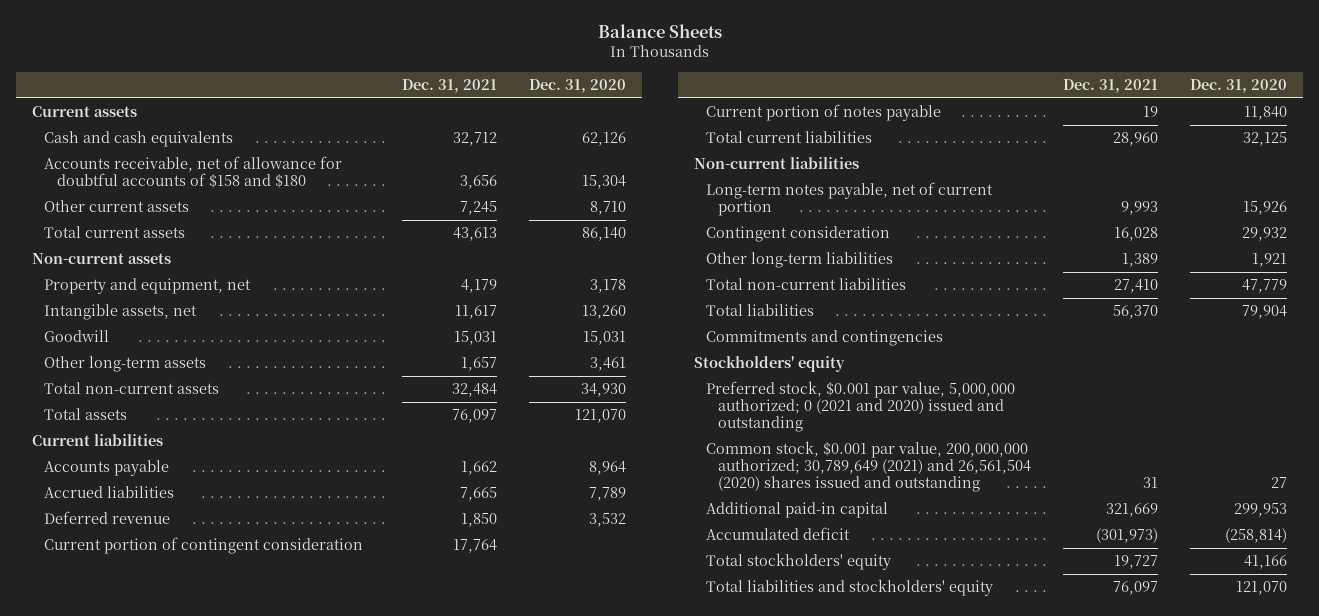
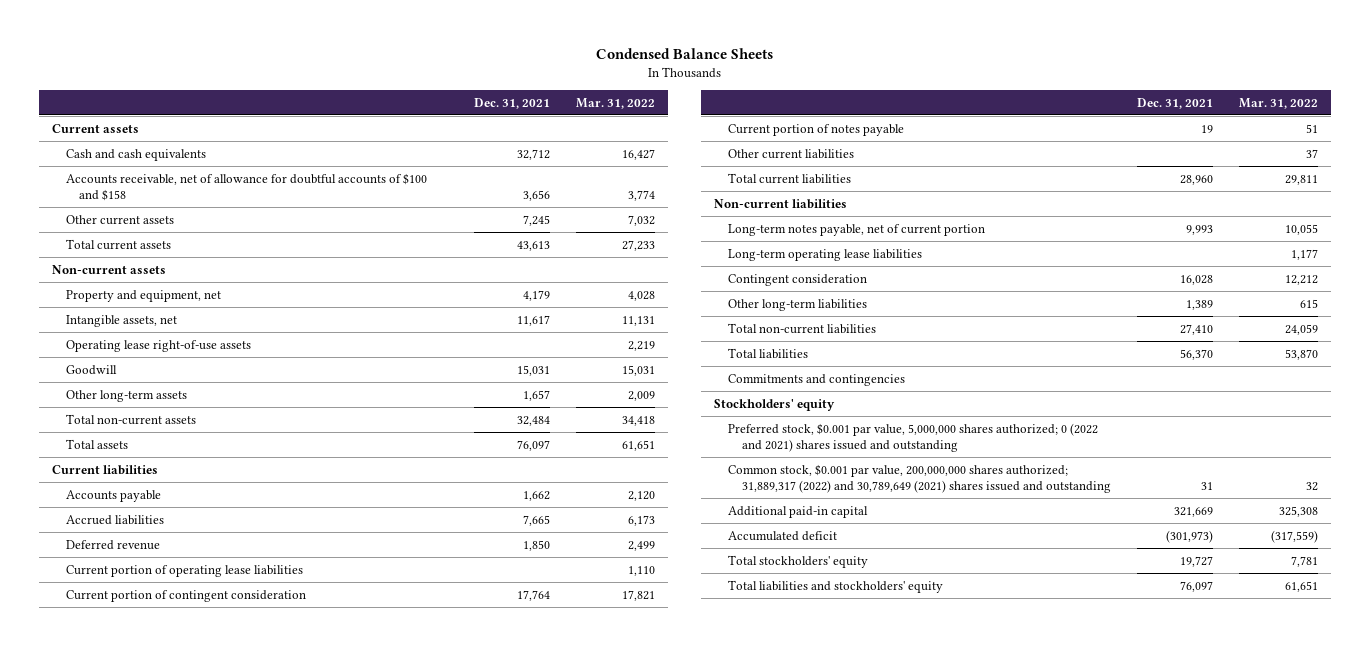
[597,24,722,39] Balance Sheets -> [595,48,773,60] Condensed Balance Sheets
[528,79,626,94] Dec. 31, 2020 -> none
none -> [576,97,656,109] Mar. 31, 2022
[44,156,343,188] Accounts receivable, net of allowance for doubtful accounts of $158 and $180 -> [65,172,427,202] Accounts receivable, net of allowance for doubtful accounts of $100 and $158
none -> [65,339,251,352] Operating lease right-of-use assets
none -> [65,564,303,577] Current portion of operating lease liabilities
none -> [727,148,854,159] Other current liabilities
none -> [727,248,922,261] Long-term operating lease liabilities
[705,381,1015,432] Preferred stock, $0.001 par value, 5,000,000 authorized; 0 (2021 and 2020) issued and outstanding -> [727,422,1098,453] Preferred stock, $0.001 par value, 5,000,000 shares authorized; 0 (2022 and 2021) shares issued and outstanding
[705,441,1032,492] Common stock, $0.001 par value, 200,000,000 authorized; 30,789,649 (2021) and 26,561,504 (2020) shares issued and outstanding -> [727,463,1111,494] Common stock, $0.001 par value, 200,000,000 shares authorized; 31,889,317 (2022) and 30,789,649 (2021) shares issued and outstanding

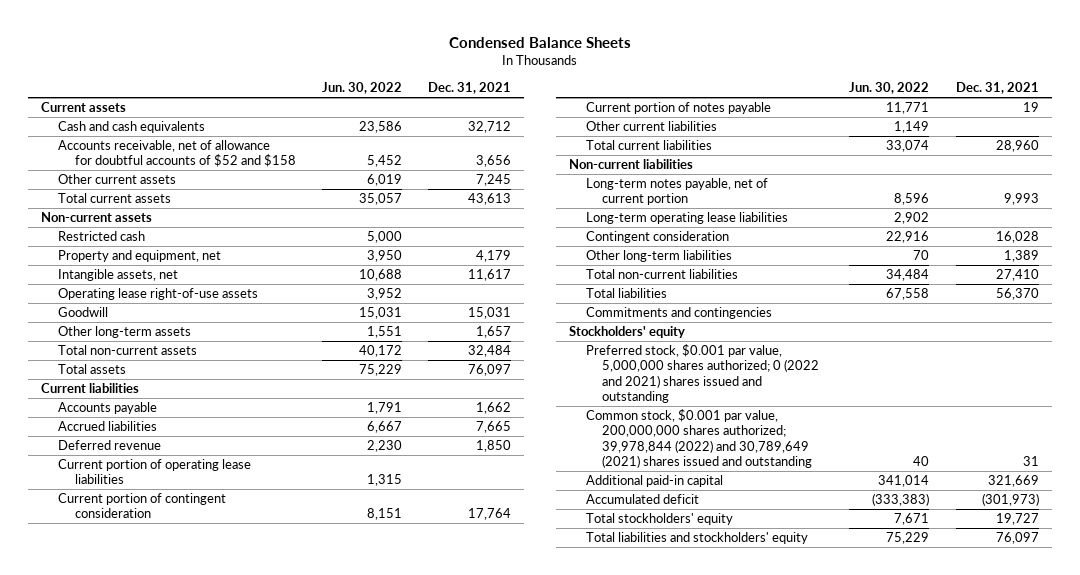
[576,97,656,109] Mar. 31, 2022 -> none
none -> [321,82,402,95] Jun. 30, 2022
[65,172,427,202] Accounts receivable, net of allowance for doubtful accounts of $100 and $158 -> [57,139,296,168] Accounts receivable, net of allowance for doubtful accounts of $52 and $158
none -> [57,230,145,241] Restricted cash
[727,463,1111,494] Common stock, $0.001 par value, 200,000,000 shares authorized; 31,889,317 (2022) and 30,789,649 (2021) shares issued and outstanding -> [585,408,813,468] Common stock, $0.001 par value, 200,000,000 shares authorized; 39,978,844 (2022) and 30,789,649 (2021) shares issued and outstanding

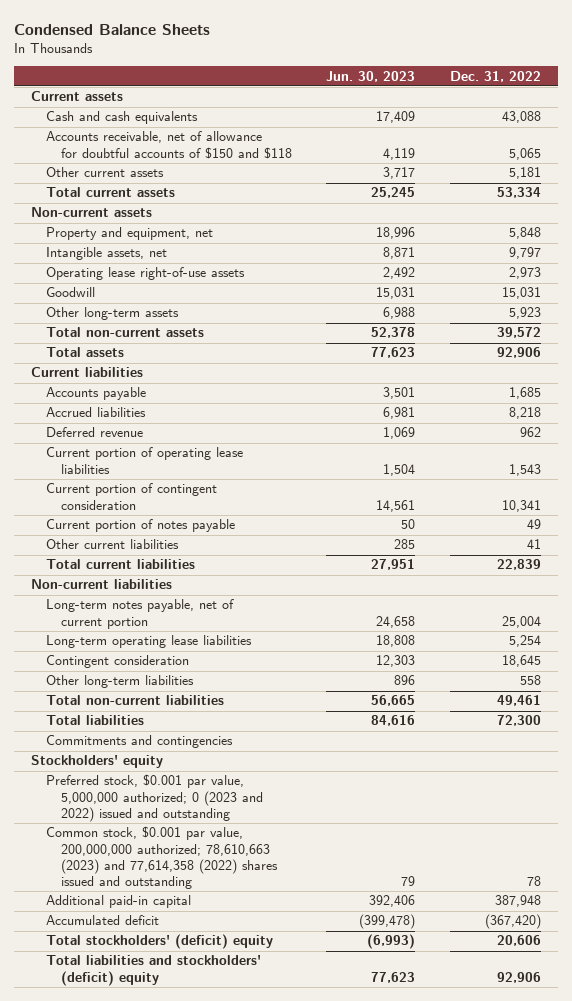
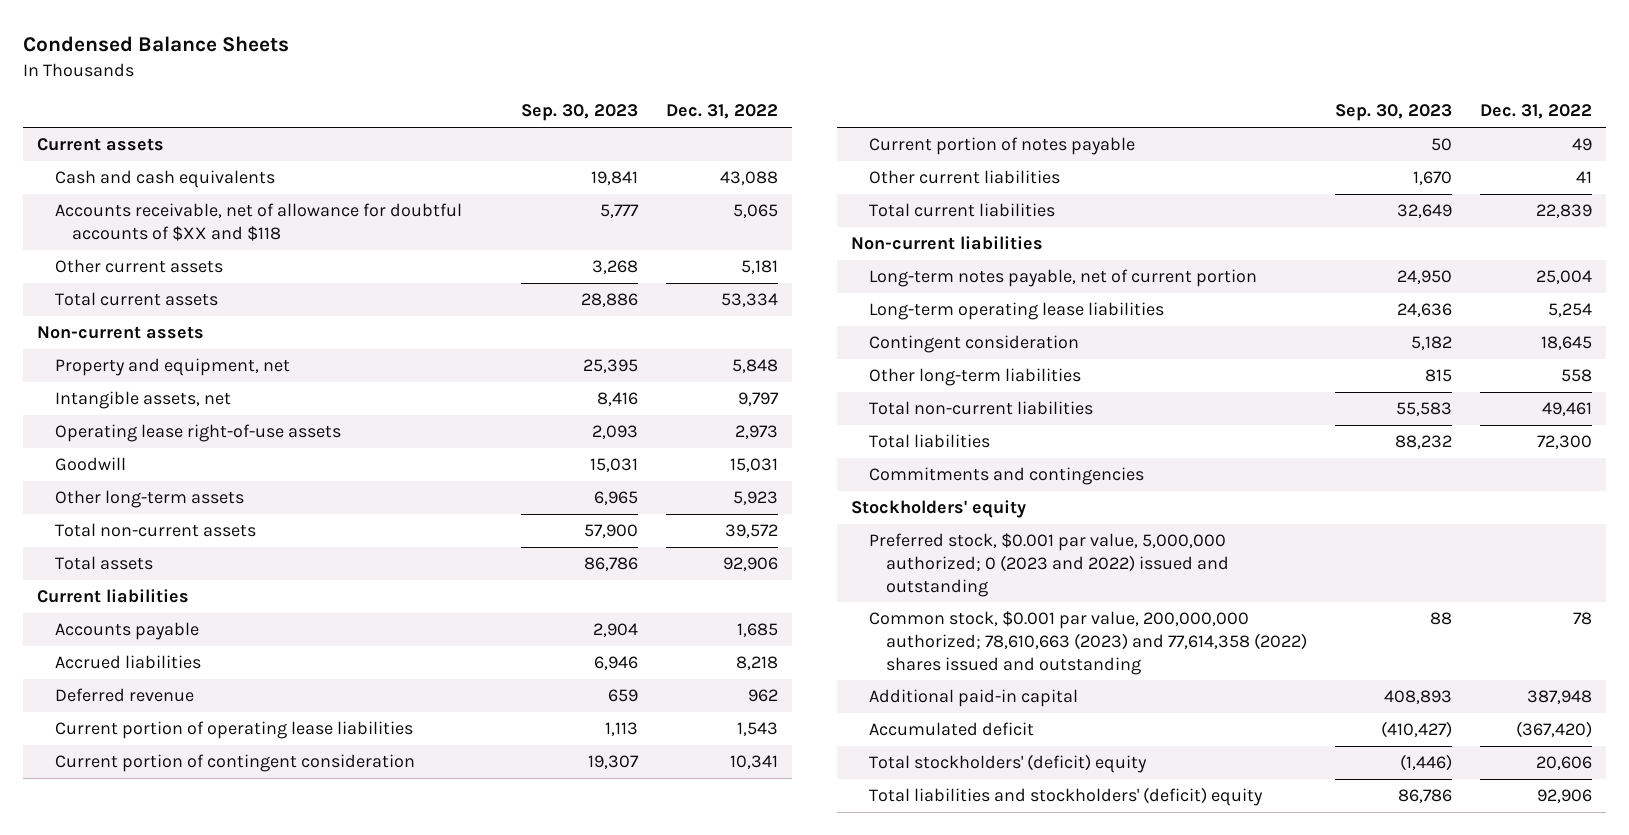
[326,70,416,82] Jun. 30, 2023 -> none
none -> [521,104,639,122] Sep. 30, 2023
[46,131,293,159] Accounts receivable, net of allowance for doubtful accounts of $150 and $118 -> [54,203,462,241] Accounts receivable, net of allowance for doubtful accounts of $XX and $118

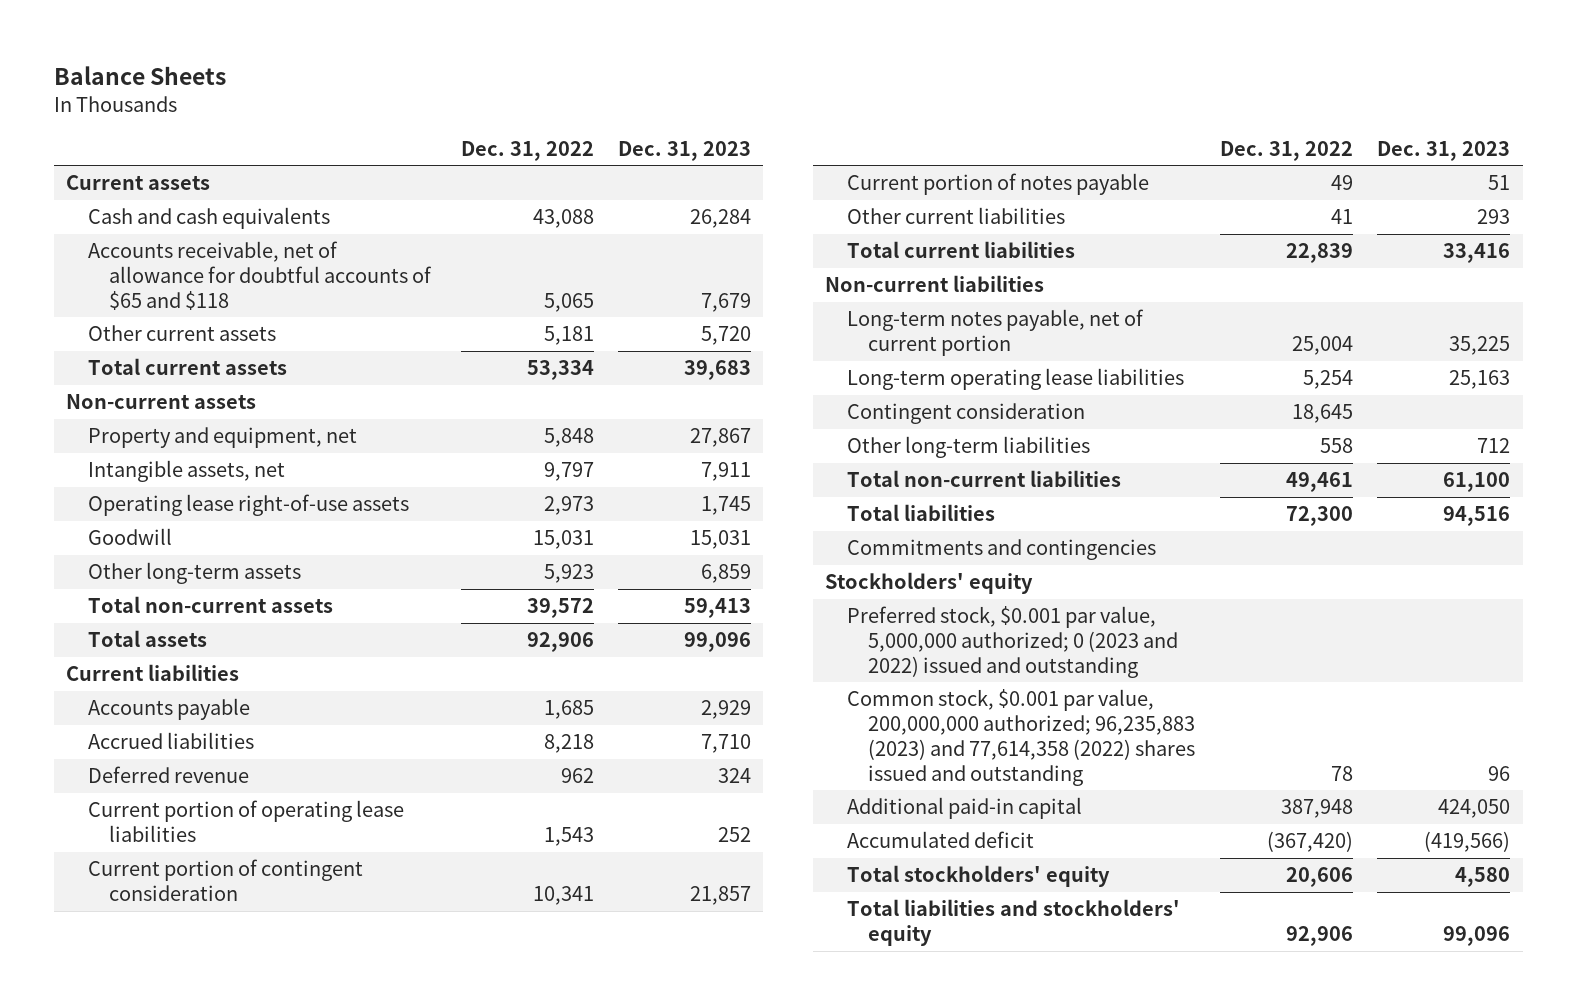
[22,36,289,53] Condensed Balance Sheets -> [53,65,226,85] Balance Sheets
[521,104,639,122] Sep. 30, 2023 -> none
none -> [618,140,752,161] Dec. 31, 2023
[54,203,462,241] Accounts receivable, net of allowance for doubtful accounts of $XX and $118 -> [87,241,433,310] Accounts receivable, net of allowance for doubtful accounts of $65 and $118
[868,611,1308,675] Common stock, $0.001 par value, 200,000,000 authorized; 78,610,663 (2023) and 77,614,358 (2022) shares issued and outstanding -> [846,689,1196,786] Common stock, $0.001 par value, 200,000,000 authorized; 96,235,883 (2023) and 77,614,358 (2022) shares issued and outstanding
[868,754,1147,774] Total stockholders' (deficit) equity -> [846,865,1110,888] Total stockholders' equity
[868,787,1263,807] Total liabilities and stockholders' (deficit) equity -> [846,899,1180,946] Total liabilities and stockholders' equity

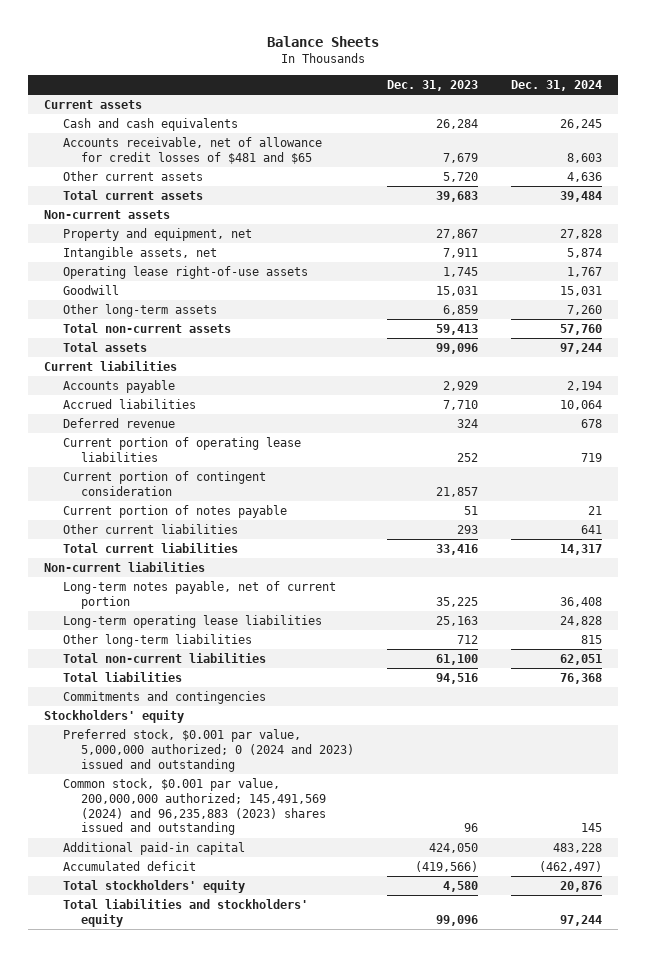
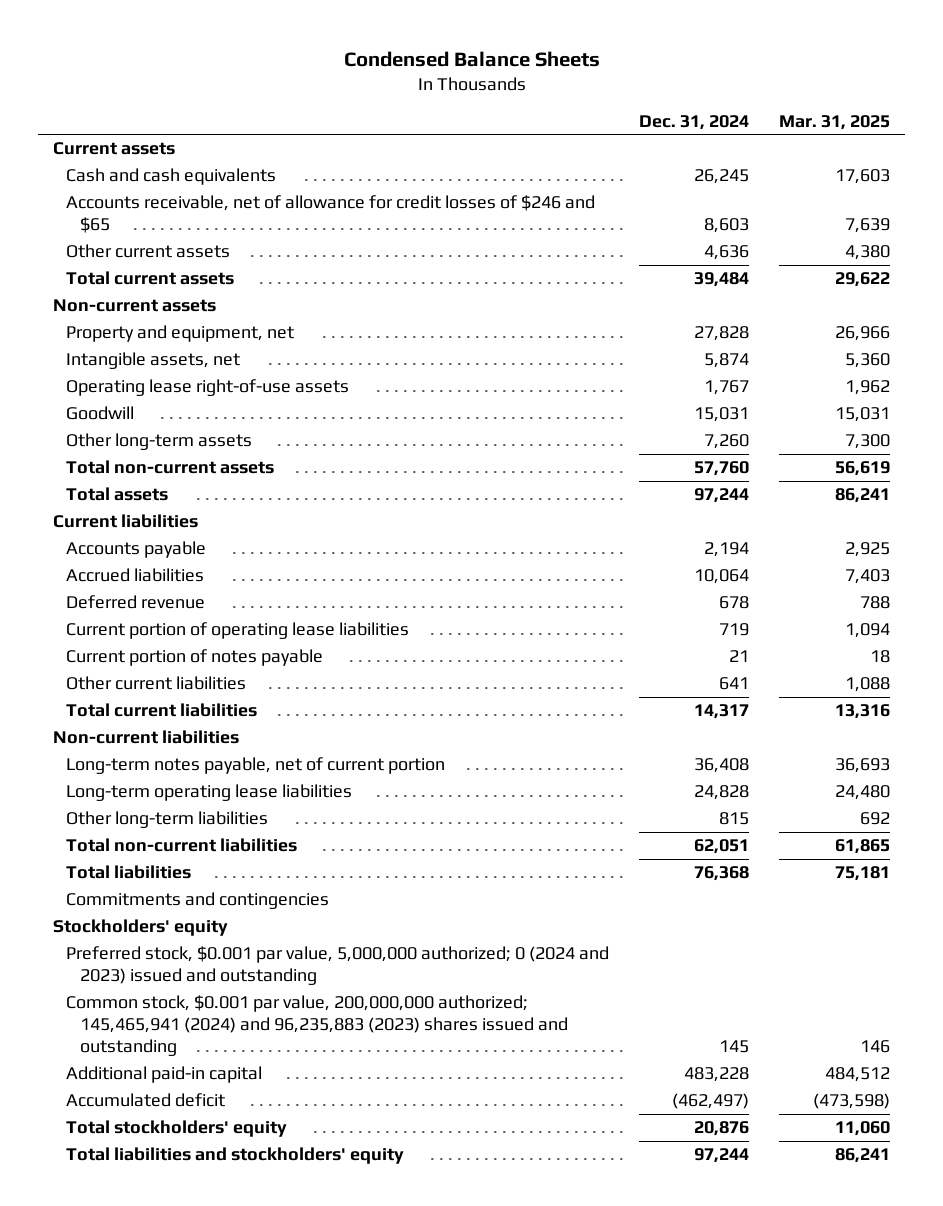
[267,35,380,47] Balance Sheets -> [343,50,600,67] Condensed Balance Sheets
[387,80,479,92] Dec. 31, 2023 -> none
none -> [779,115,891,131] Mar. 31, 2025
[62,137,322,164] Accounts receivable, net of allowance for credit losses of $481 and $65 -> [66,195,596,234] Accounts receivable, net of allowance for credit losses of $246 and $65
[62,471,266,496] Current portion of contingent consideration -> none
[62,778,327,836] Common stock, $0.001 par value, 200,000,000 authorized; 145,491,569 (2024) and 96,235,883 (2023) shares issued and outstanding -> [66,995,569,1057] Common stock, $0.001 par value, 200,000,000 authorized; 145,465,941 (2024) and 96,235,883 (2023) shares issued and outstanding

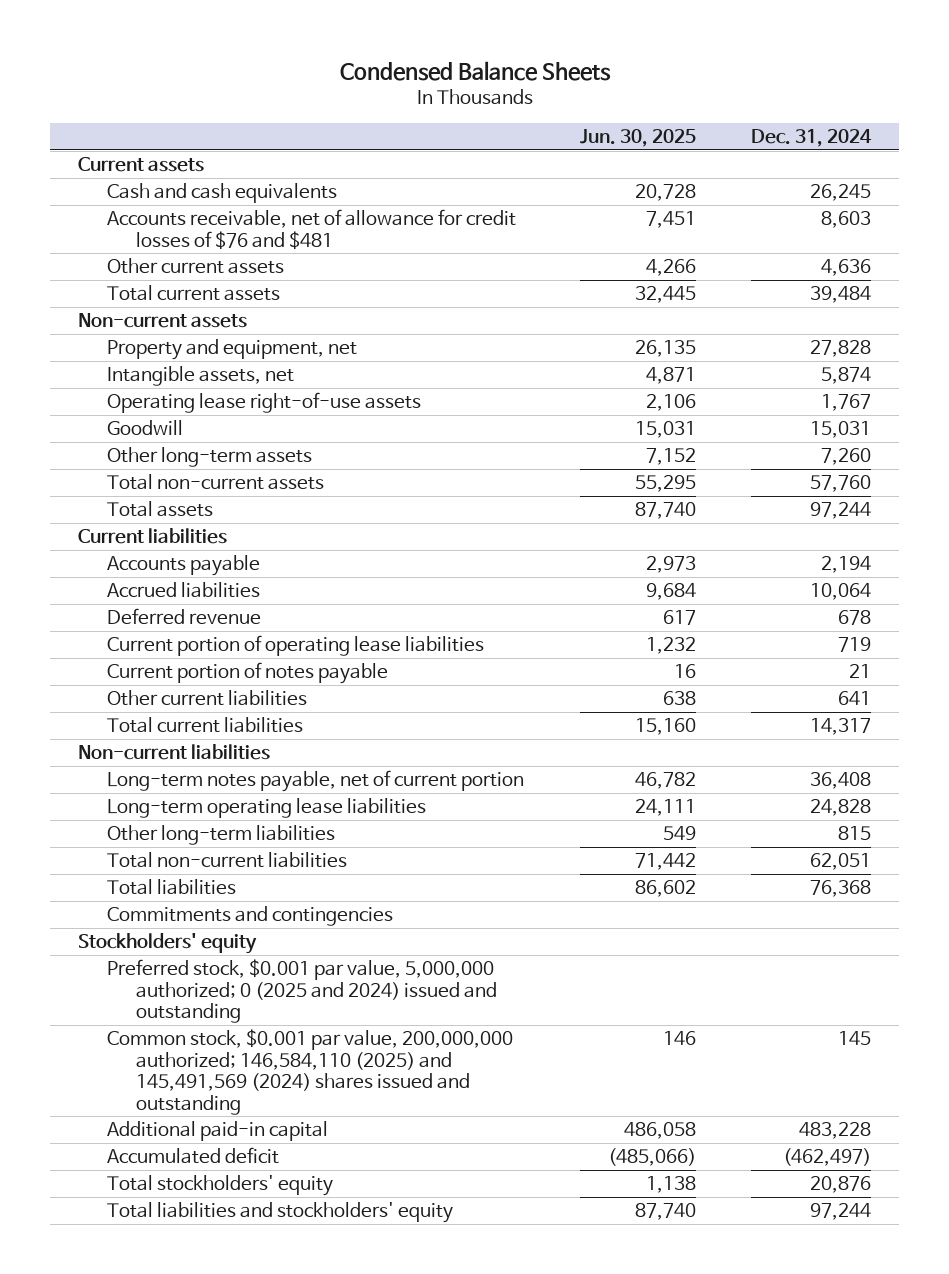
[779,115,891,131] Mar. 31, 2025 -> none
none -> [579,128,696,147] Jun. 30, 2025
[66,195,596,234] Accounts receivable, net of allowance for credit losses of $246 and $65 -> [106,208,516,250] Accounts receivable, net of allowance for credit losses of $76 and $481
[66,946,610,986] Preferred stock, $0.001 par value, 5,000,000 authorized; 0 (2024 and 2023) issued and outstanding -> [106,958,497,1024] Preferred stock, $0.001 par value, 5,000,000 authorized; 0 (2025 and 2024) issued and outstanding
[66,995,569,1057] Common stock, $0.001 par value, 200,000,000 authorized; 145,465,941 (2024) and 96,235,883 (2023) shares issued and outstanding -> [106,1028,513,1115] Common stock, $0.001 par value, 200,000,000 authorized; 146,584,110 (2025) and 145,491,569 (2024) shares issued and outstanding

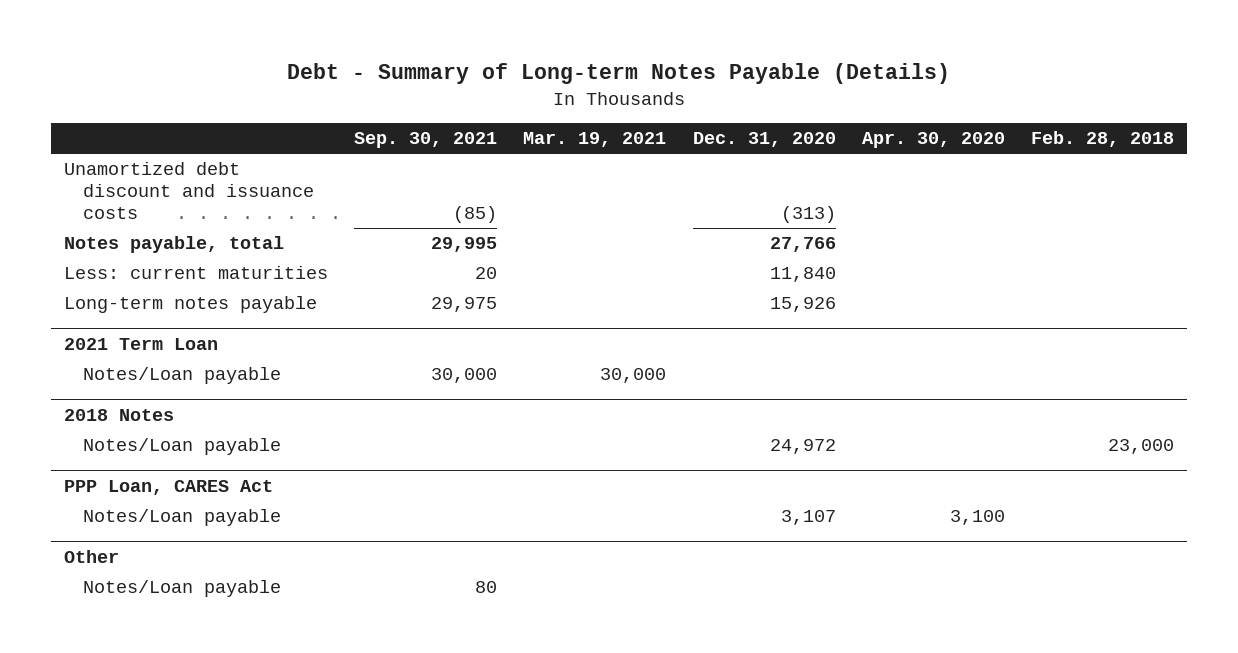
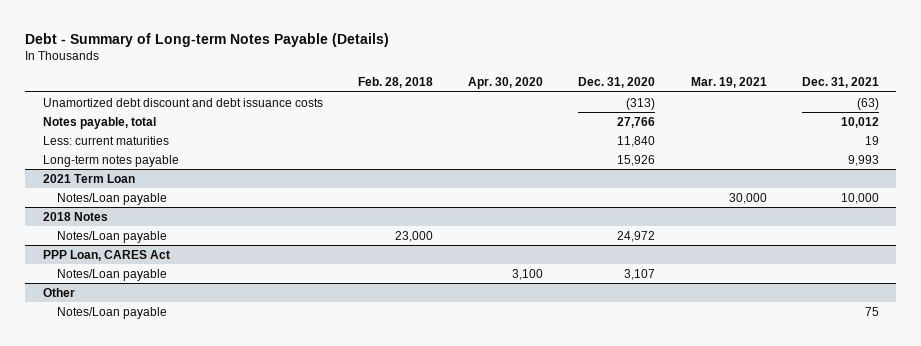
[353,132,497,149] Sep. 30, 2021 -> none
none -> [801,77,879,89] Dec. 31, 2021
[63,162,315,219] Unamortized debt discount and issuance costs -> [42,97,323,107] Unamortized debt discount and debt issuance costs

